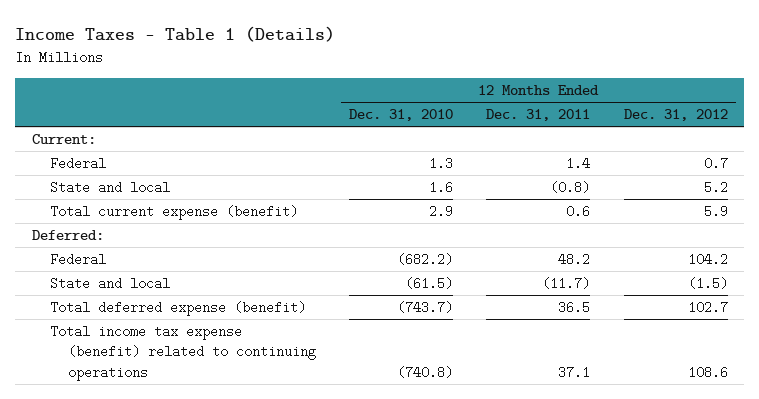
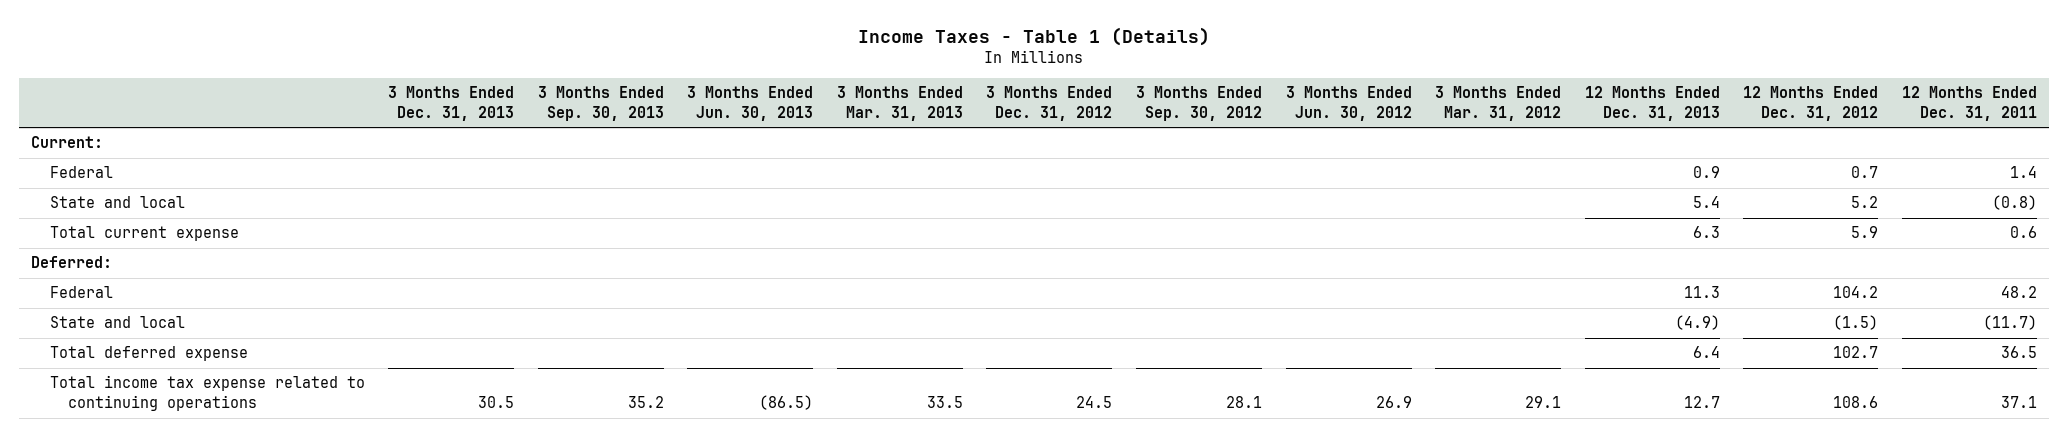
[348,109,453,122] Dec. 31, 2010 -> none
none -> [388,86,515,121] 3 Months Ended Dec. 31, 2013
none -> [537,86,664,121] 3 Months Ended Sep. 30, 2013
none -> [687,86,814,121] 3 Months Ended Jun. 30, 2013
none -> [836,86,963,121] 3 Months Ended Mar. 31, 2013
none -> [986,86,1113,121] 3 Months Ended Dec. 31, 2012
none -> [1135,86,1262,121] 3 Months Ended Sep. 30, 2012
none -> [1285,86,1412,121] 3 Months Ended Jun. 30, 2012
none -> [1435,86,1562,121] 3 Months Ended Mar. 31, 2012
none -> [1584,86,1720,121] 12 Months Ended Dec. 31, 2013
[49,205,298,221] Total current expense (benefit) -> [49,226,239,242] Total current expense
[49,301,306,317] Total deferred expense (benefit) -> [49,346,248,362] Total deferred expense
[49,325,316,381] Total income tax expense (benefit) related to continuing operations -> [49,375,365,412] Total income tax expense related to continuing operations

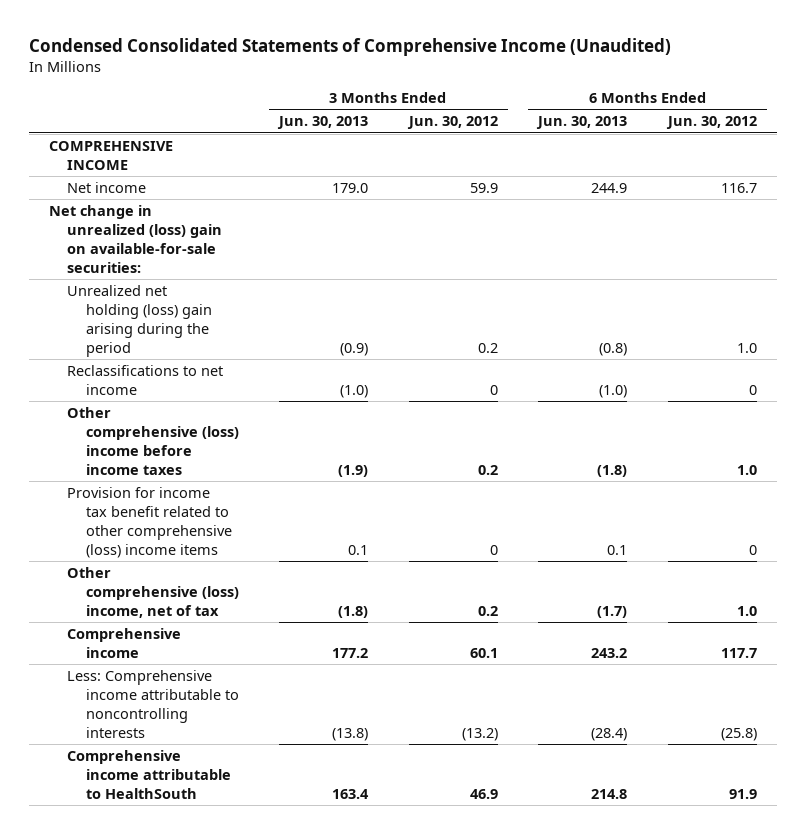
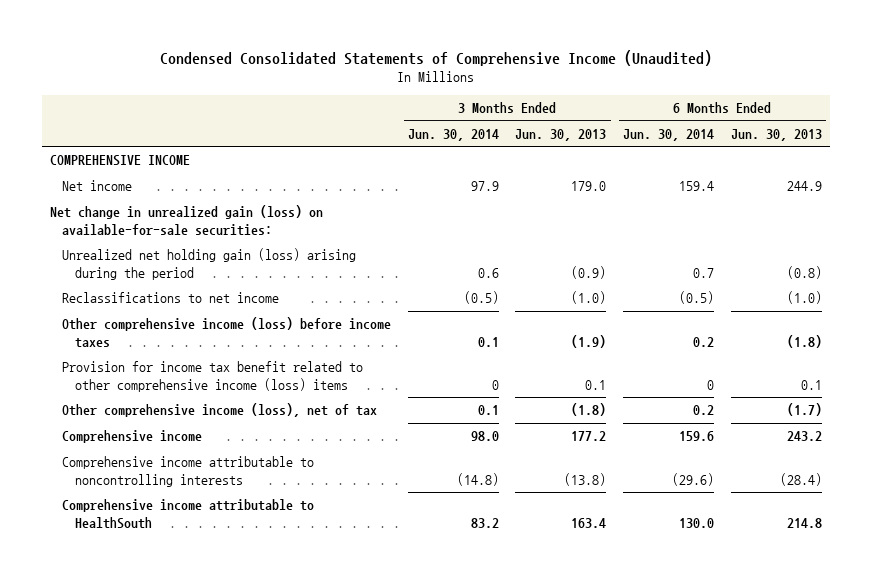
[406,116,498,130] Jun. 30, 2012 -> none
[665,116,757,130] Jun. 30, 2012 -> none
none -> [407,128,499,141] Jun. 30, 2014
none -> [622,128,714,141] Jun. 30, 2014
[49,204,223,273] Net change in unrealized (loss) gain on available-for-sale securities: -> [50,205,324,236] Net change in unrealized gain (loss) on available-for-sale securities:
[67,284,212,357] Unrealized net holding (loss) gain arising during the period -> [62,248,357,280] Unrealized net holding gain (loss) arising during the period
[67,406,239,475] Other comprehensive (loss) income before income taxes -> [62,317,392,348] Other comprehensive income (loss) before income taxes
[67,486,232,558] Provision for income tax benefit related to other comprehensive (loss) income items -> [62,361,364,392] Provision for income tax benefit related to other comprehensive income (loss) items
[67,566,239,618] Other comprehensive (loss) income, net of tax -> [62,403,378,418] Other comprehensive income (loss), net of tax
[67,669,239,738] Less: Comprehensive income attributable to noncontrolling interests -> [62,456,315,487] Comprehensive income attributable to noncontrolling interests

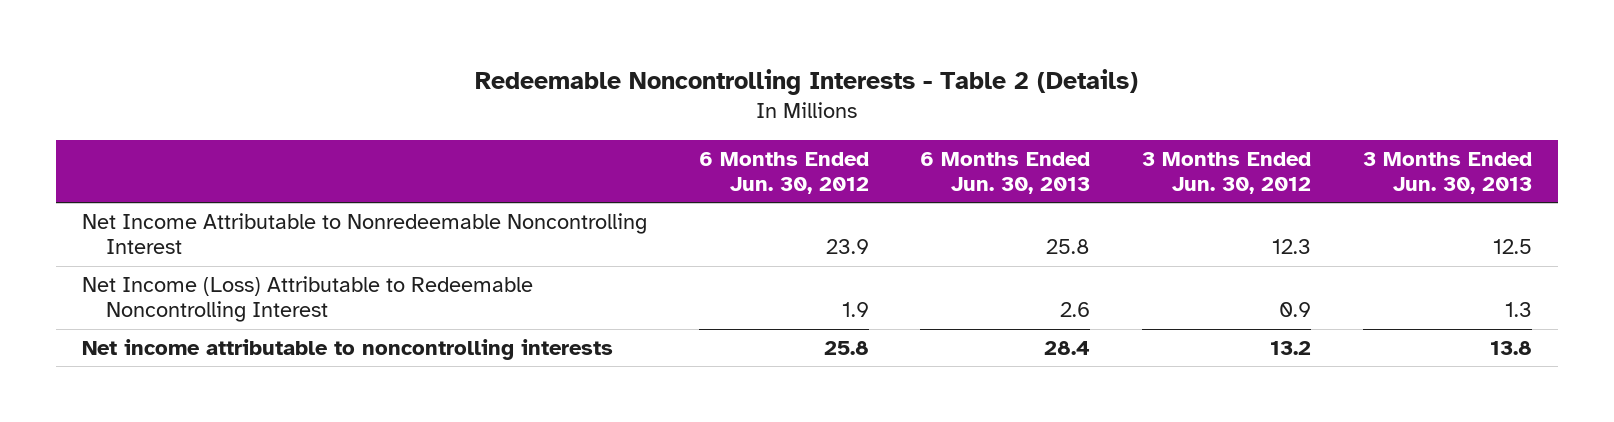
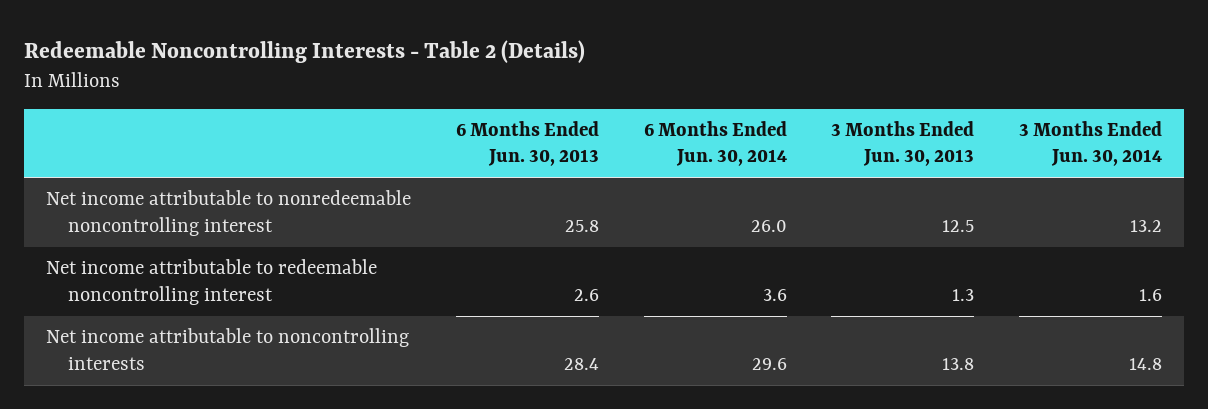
[698,151,869,194] 6 Months Ended Jun. 30, 2012 -> none
[1142,151,1312,194] 3 Months Ended Jun. 30, 2012 -> none
none -> [643,120,787,167] 6 Months Ended Jun. 30, 2014
none -> [1018,120,1162,167] 3 Months Ended Jun. 30, 2014
[81,213,647,255] Net Income Attributable to Nonredeemable Noncontrolling Interest -> [46,190,412,236] Net income attributable to nonredeemable noncontrolling interest
[81,276,533,323] Net Income (Loss) Attributable to Redeemable Noncontrolling Interest -> [46,259,378,305] Net income attributable to redeemable noncontrolling interest

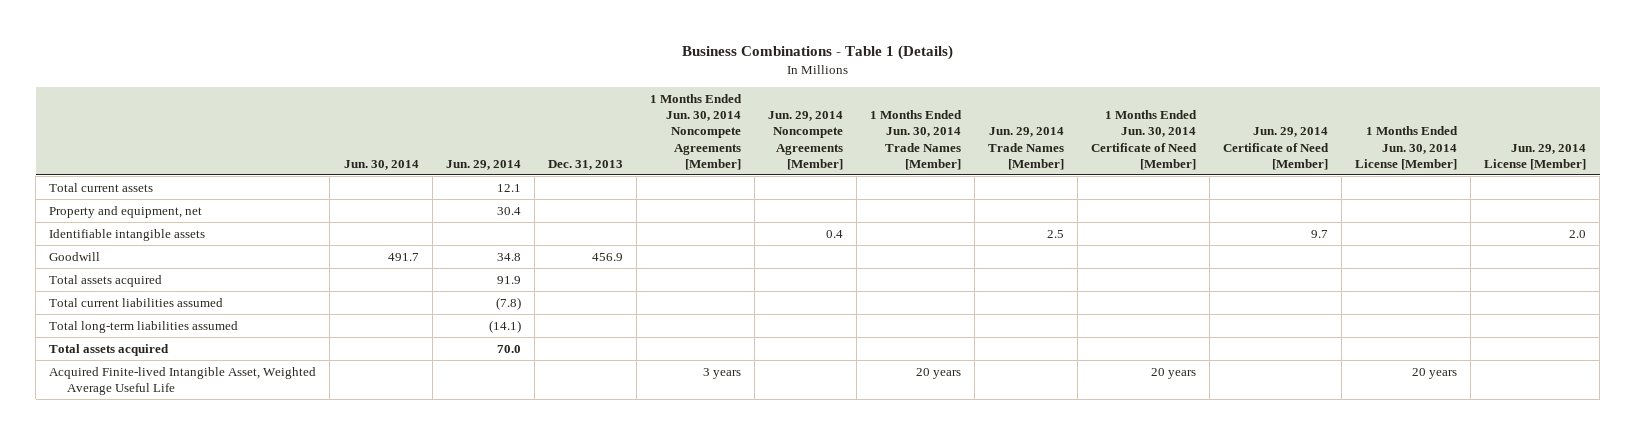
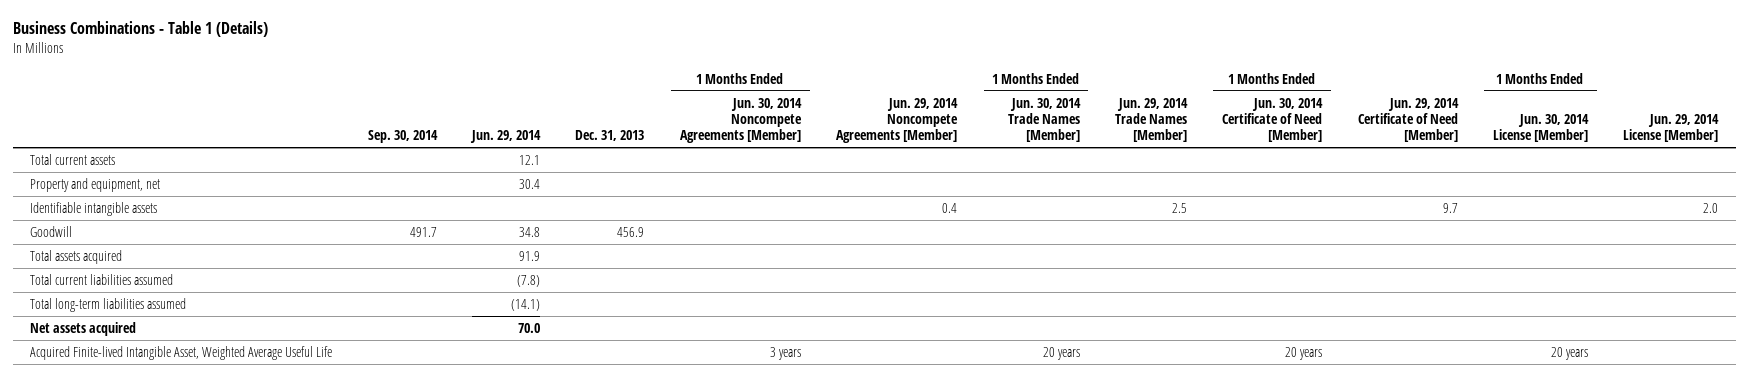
[343,159,419,170] Jun. 30, 2014 -> none
none -> [367,130,438,144] Sep. 30, 2014
[49,343,170,356] Total assets acquired -> [30,321,137,336] Net assets acquired

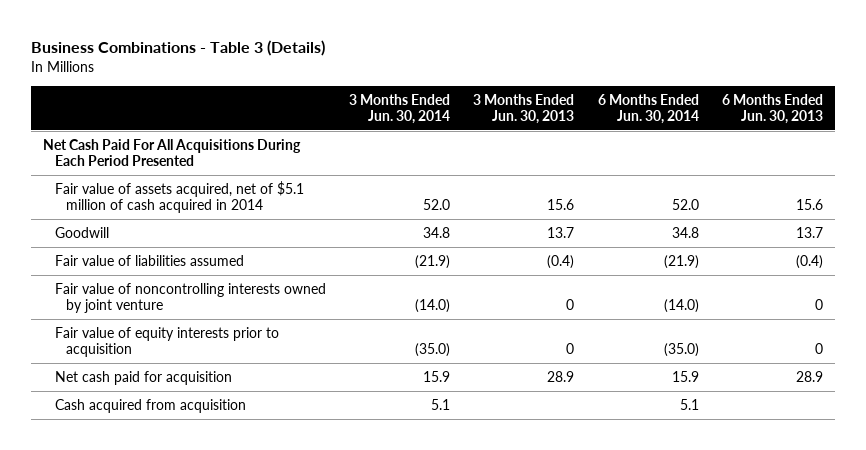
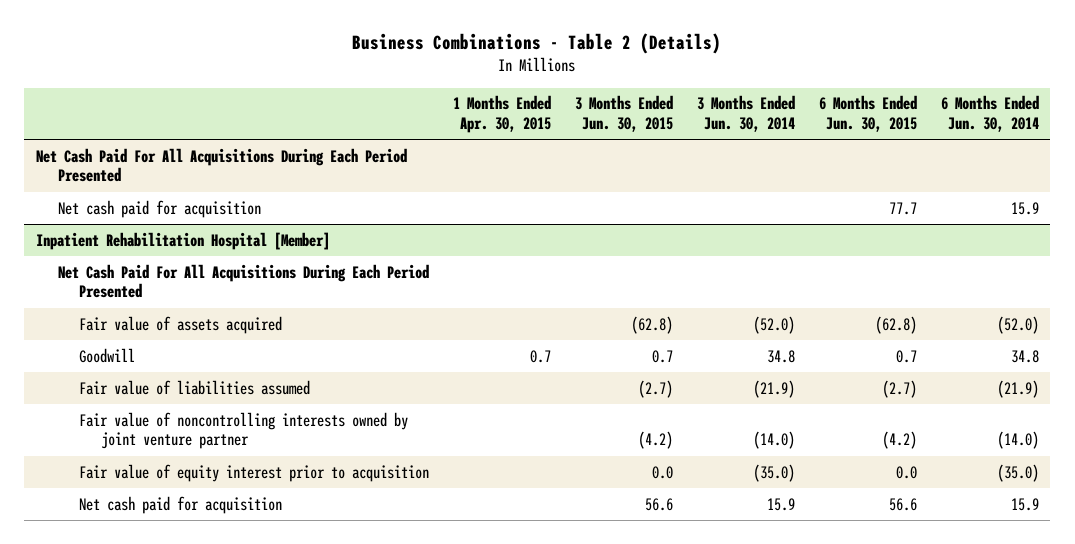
[31,39,326,56] Business Combinations - Table 3 (Details) -> [352,33,722,55] Business Combinations - Table 2 (Details)
[473,93,575,125] 3 Months Ended Jun. 30, 2013 -> none
[722,93,824,125] 6 Months Ended Jun. 30, 2013 -> none
none -> [453,95,552,134] 1 Months Ended Apr. 30, 2015
none -> [575,95,674,133] 3 Months Ended Jun. 30, 2015
none -> [818,95,917,133] 6 Months Ended Jun. 30, 2015
none -> [57,199,261,218] Net cash paid for acquisition
none -> [36,231,331,250] Inpatient Rehabilitation Hospital [Member]
none -> [57,263,429,299] Net Cash Paid For All Acquisitions During Each Period Presented
[54,180,304,214] Fair value of assets acquired, net of $5.1 million of cash acquired in 2014 -> [79,315,283,334] Fair value of assets acquired
[423,199,451,211] 52.0 -> [752,315,795,334] (52.0)
[671,199,699,211] 52.0 -> [996,315,1039,334] (52.0)
[54,282,326,314] Fair value of noncontrolling interests owned by joint venture -> [79,411,409,450] Fair value of noncontrolling interests owned by joint venture partner
[54,326,279,358] Fair value of equity interests prior to acquisition -> [79,463,430,482] Fair value of equity interest prior to acquisition
[54,398,246,413] Cash acquired from acquisition -> none

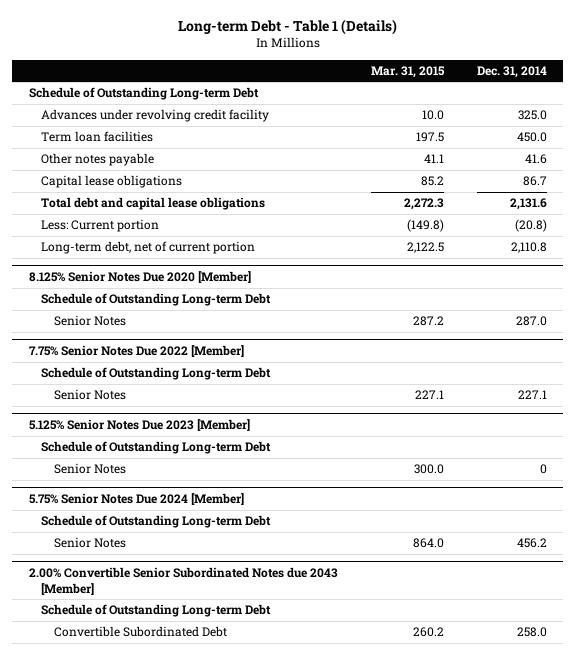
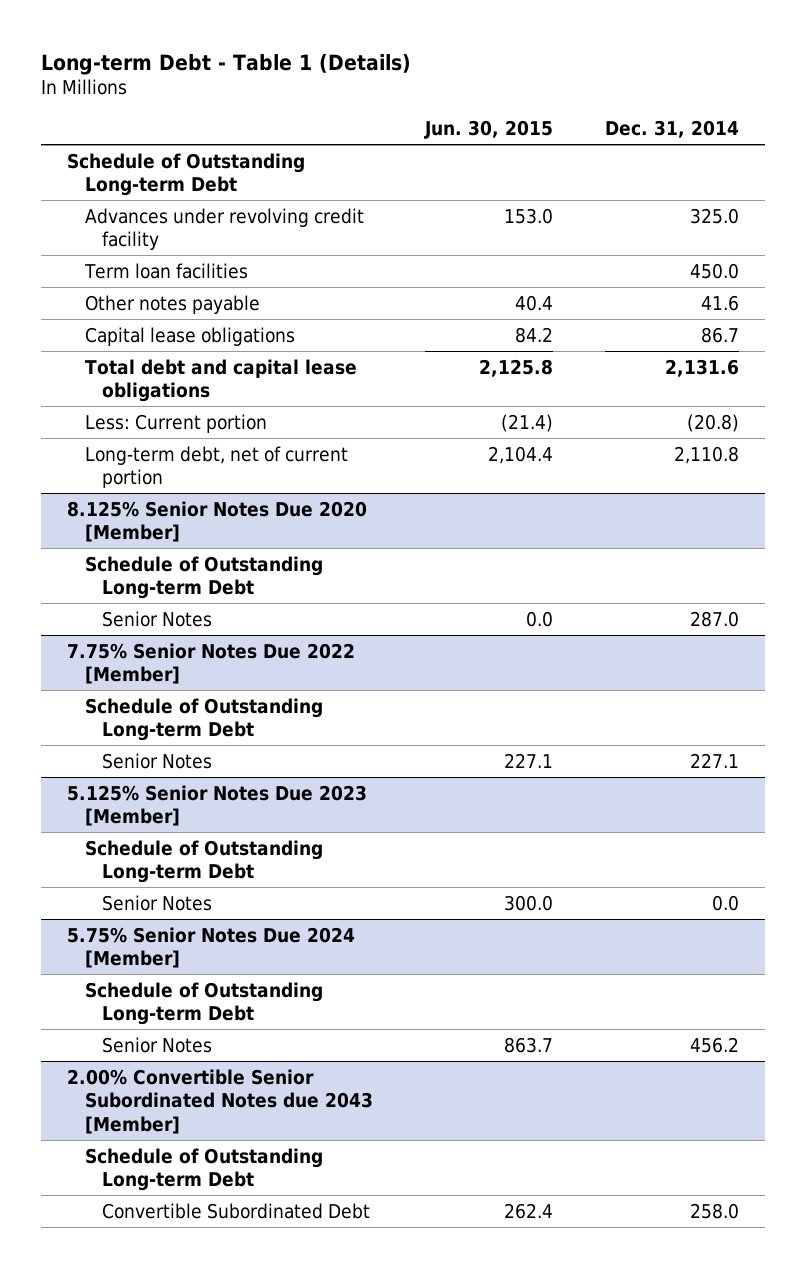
[370,65,445,78] Mar. 31, 2015 -> none
none -> [423,120,553,140] Jun. 30, 2015
[539,464,547,475] 0 -> [711,894,739,911] 0.0

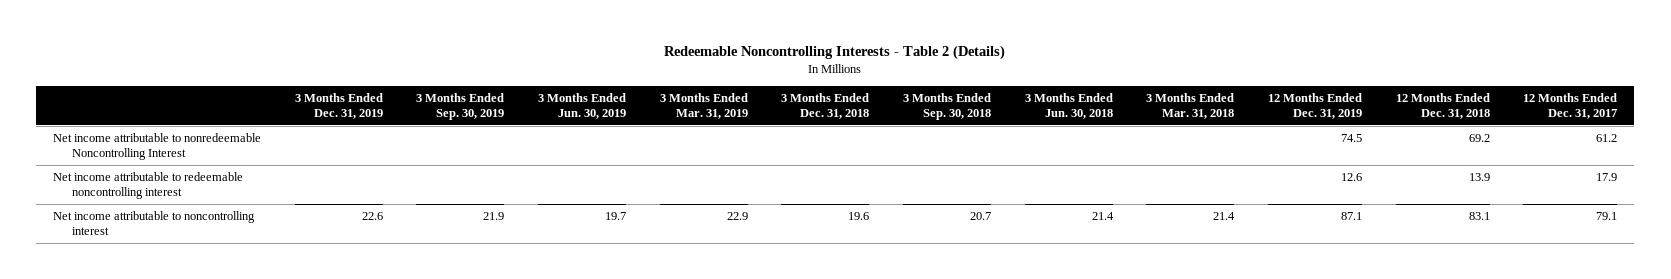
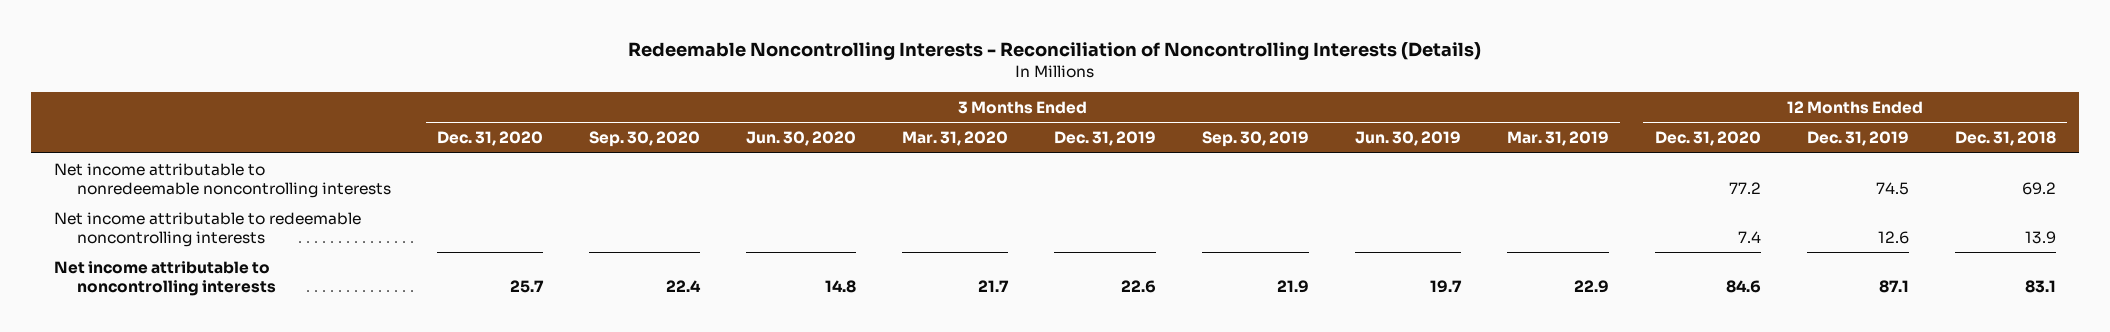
[664,44,1006,60] Redeemable Noncontrolling Interests - Table 2 (Details) -> [628,41,1482,60] Redeemable Noncontrolling Interests - Reconciliation of Noncontrolling Interests (Details)
[781,92,870,119] 3 Months Ended Dec. 31, 2018 -> none
[903,92,992,120] 3 Months Ended Sep. 30, 2018 -> none
[1024,92,1113,119] 3 Months Ended Jun. 30, 2018 -> none
[1146,92,1235,119] 3 Months Ended Mar. 31, 2018 -> none
[1523,92,1618,119] 12 Months Ended Dec. 31, 2017 -> none
none -> [437,131,544,147] Dec. 31, 2020
none -> [589,131,701,148] Sep. 30, 2020
none -> [746,131,857,147] Jun. 30, 2020
none -> [902,131,1009,147] Mar. 31, 2020
none -> [1654,131,1761,147] Dec. 31, 2020
[53,133,262,161] Net income attributable to nonredeemable Noncontrolling Interest -> [54,162,392,199] Net income attributable to nonredeemable noncontrolling interests
[53,172,244,200] Net income attributable to redeemable noncontrolling interest -> [54,211,362,248] Net income attributable to redeemable noncontrolling interests
[53,211,256,236] Net income attributable to noncontrolling interest -> [54,260,277,297] Net income attributable to noncontrolling interests

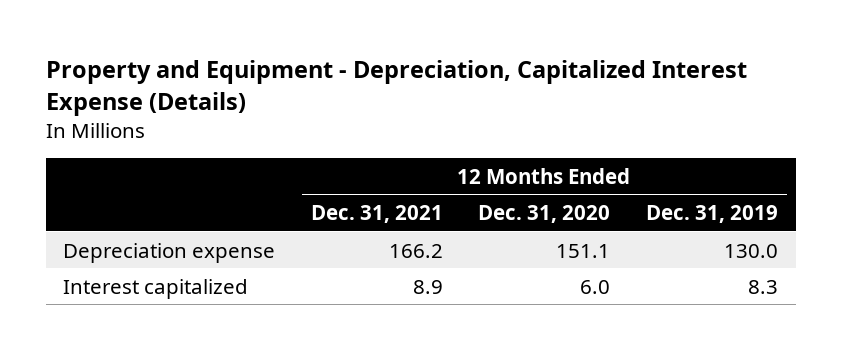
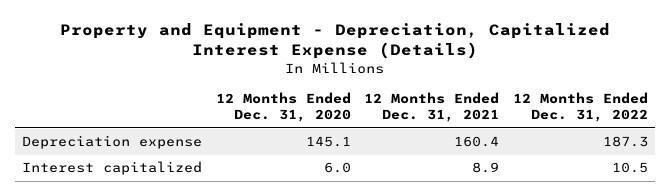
[645,205,778,224] Dec. 31, 2019 -> none
none -> [513,92,649,123] 12 Months Ended Dec. 31, 2022
[388,243,443,258] 166.2 -> [454,136,500,148] 160.4
[556,243,611,258] 151.1 -> [305,136,351,148] 145.1

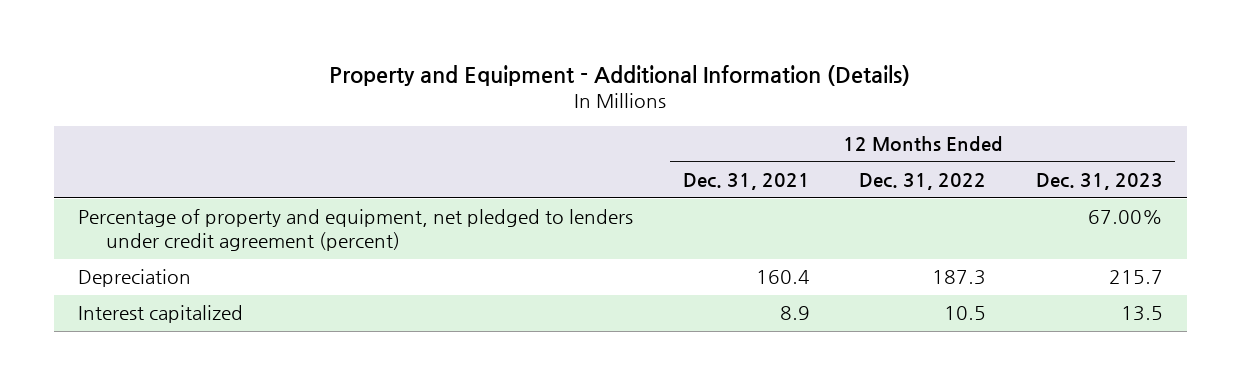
[60,23,611,60] Property and Equipment - Depreciation, Capitalized Interest Expense (Details) -> [329,65,911,87] Property and Equipment - Additional Information (Details)
[215,92,351,123] 12 Months Ended Dec. 31, 2020 -> none
none -> [1035,173,1163,191] Dec. 31, 2023
none -> [78,209,634,252] Percentage of property and equipment, net pledged to lenders under credit agreement (percent)
[21,135,202,150] Depreciation expense -> [78,269,192,288] Depreciation

